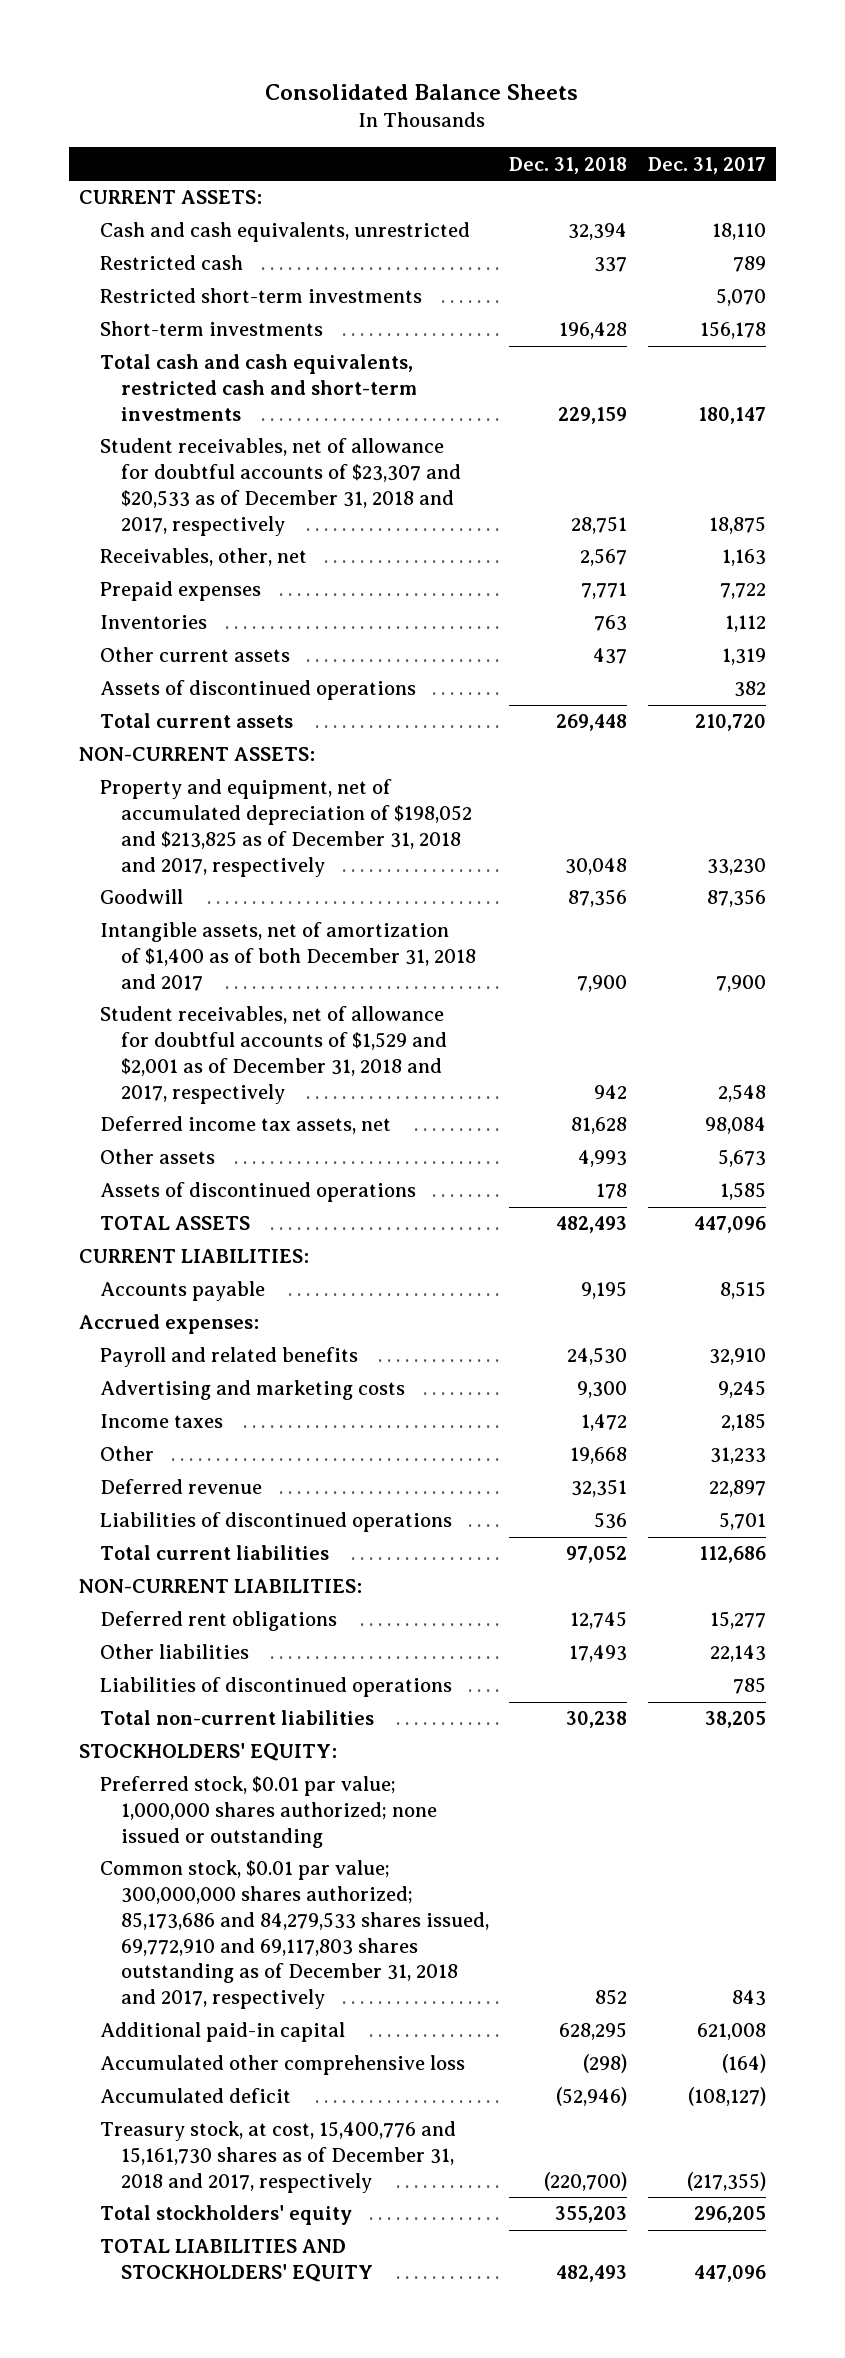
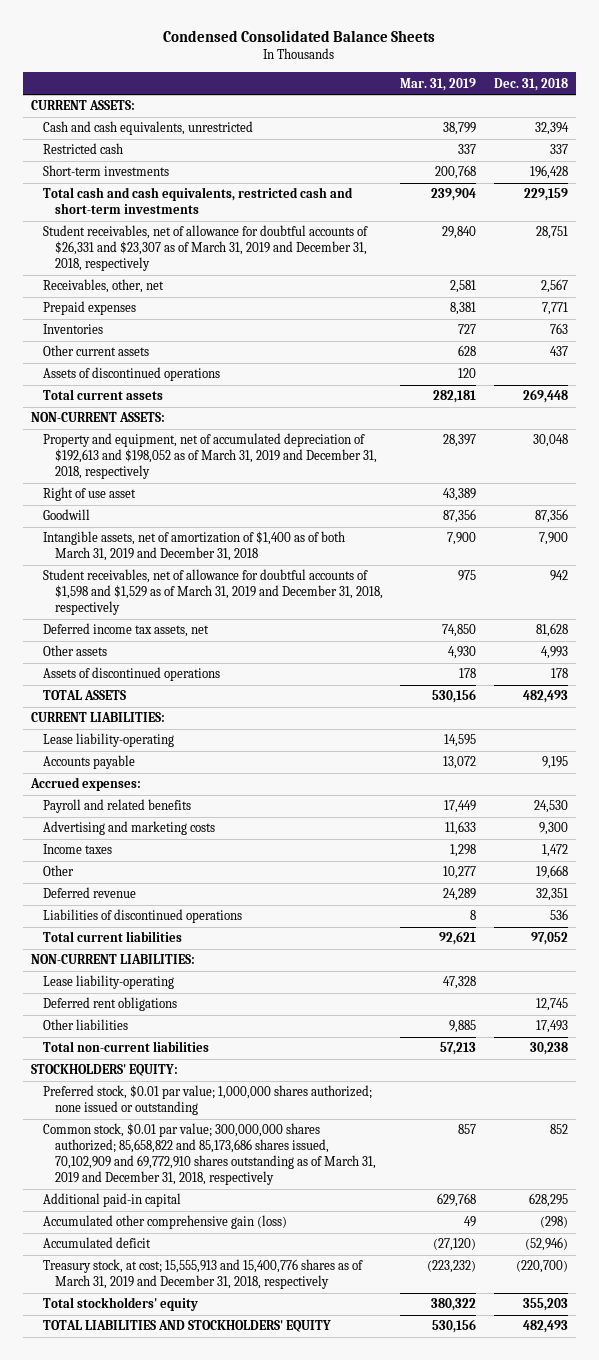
[265,84,579,101] Consolidated Balance Sheets -> [163,30,436,43] Condensed Consolidated Balance Sheets
[647,156,766,174] Dec. 31, 2017 -> none
none -> [400,77,477,91] Mar. 31, 2019
[100,288,423,304] Restricted short-term investments -> none
[100,438,461,536] Student receivables, net of allowance for doubtful accounts of $23,307 and $20,533 as of December 31, 2018 and 2017, respectively -> [43,225,369,272] Student receivables, net of allowance for doubtful accounts of $26,331 and $23,307 as of March 31, 2019 and December 31, 2018, respectively
[100,779,472,877] Property and equipment, net of accumulated depreciation of $198,052 and $213,825 as of December 31, 2018 and 2017, respectively -> [43,433,378,480] Property and equipment, net of accumulated depreciation of $192,613 and $198,052 as of March 31, 2019 and December 31, 2018, respectively
none -> [43,487,137,502] Right of use asset
[100,922,476,991] Intangible assets, net of amortization of $1,400 as of both December 31, 2018 and 2017 -> [43,531,346,562] Intangible assets, net of amortization of $1,400 as of both March 31, 2019 and December 31, 2018
[100,1006,447,1104] Student receivables, net of allowance for doubtful accounts of $1,529 and $2,001 as of December 31, 2018 and 2017, respectively -> [43,569,384,616] Student receivables, net of allowance for doubtful accounts of $1,598 and $1,529 as of March 31, 2019 and December 31, 2018, respectively
none -> [43,733,175,748] Lease liability-operating
none -> [43,975,175,990] Lease liability-operating
[100,1677,453,1698] Liabilities of discontinued operations -> none
[100,1860,489,2010] Common stock, $0.01 par value; 300,000,000 shares authorized; 85,173,686 and 84,279,533 shares issued, 69,772,910 and 69,117,803 shares outstanding as of December 31, 2018 and 2017, respectively -> [43,1123,377,1186] Common stock, $0.01 par value; 300,000,000 shares authorized; 85,658,822 and 85,173,686 shares issued, 70,102,909 and 69,772,910 shares outstanding as of March 31, 2019 and December 31, 2018, respectively
[100,2055,466,2076] Accumulated other comprehensive loss -> [43,1215,288,1230] Accumulated other comprehensive gain (loss)
[100,2121,457,2193] Treasury stock, at cost, 15,400,776 and 15,161,730 shares as of December 31, 2018 and 2017, respectively -> [43,1259,364,1290] Treasury stock, at cost; 15,555,913 and 15,400,776 shares as of March 31, 2019 and December 31, 2018, respectively

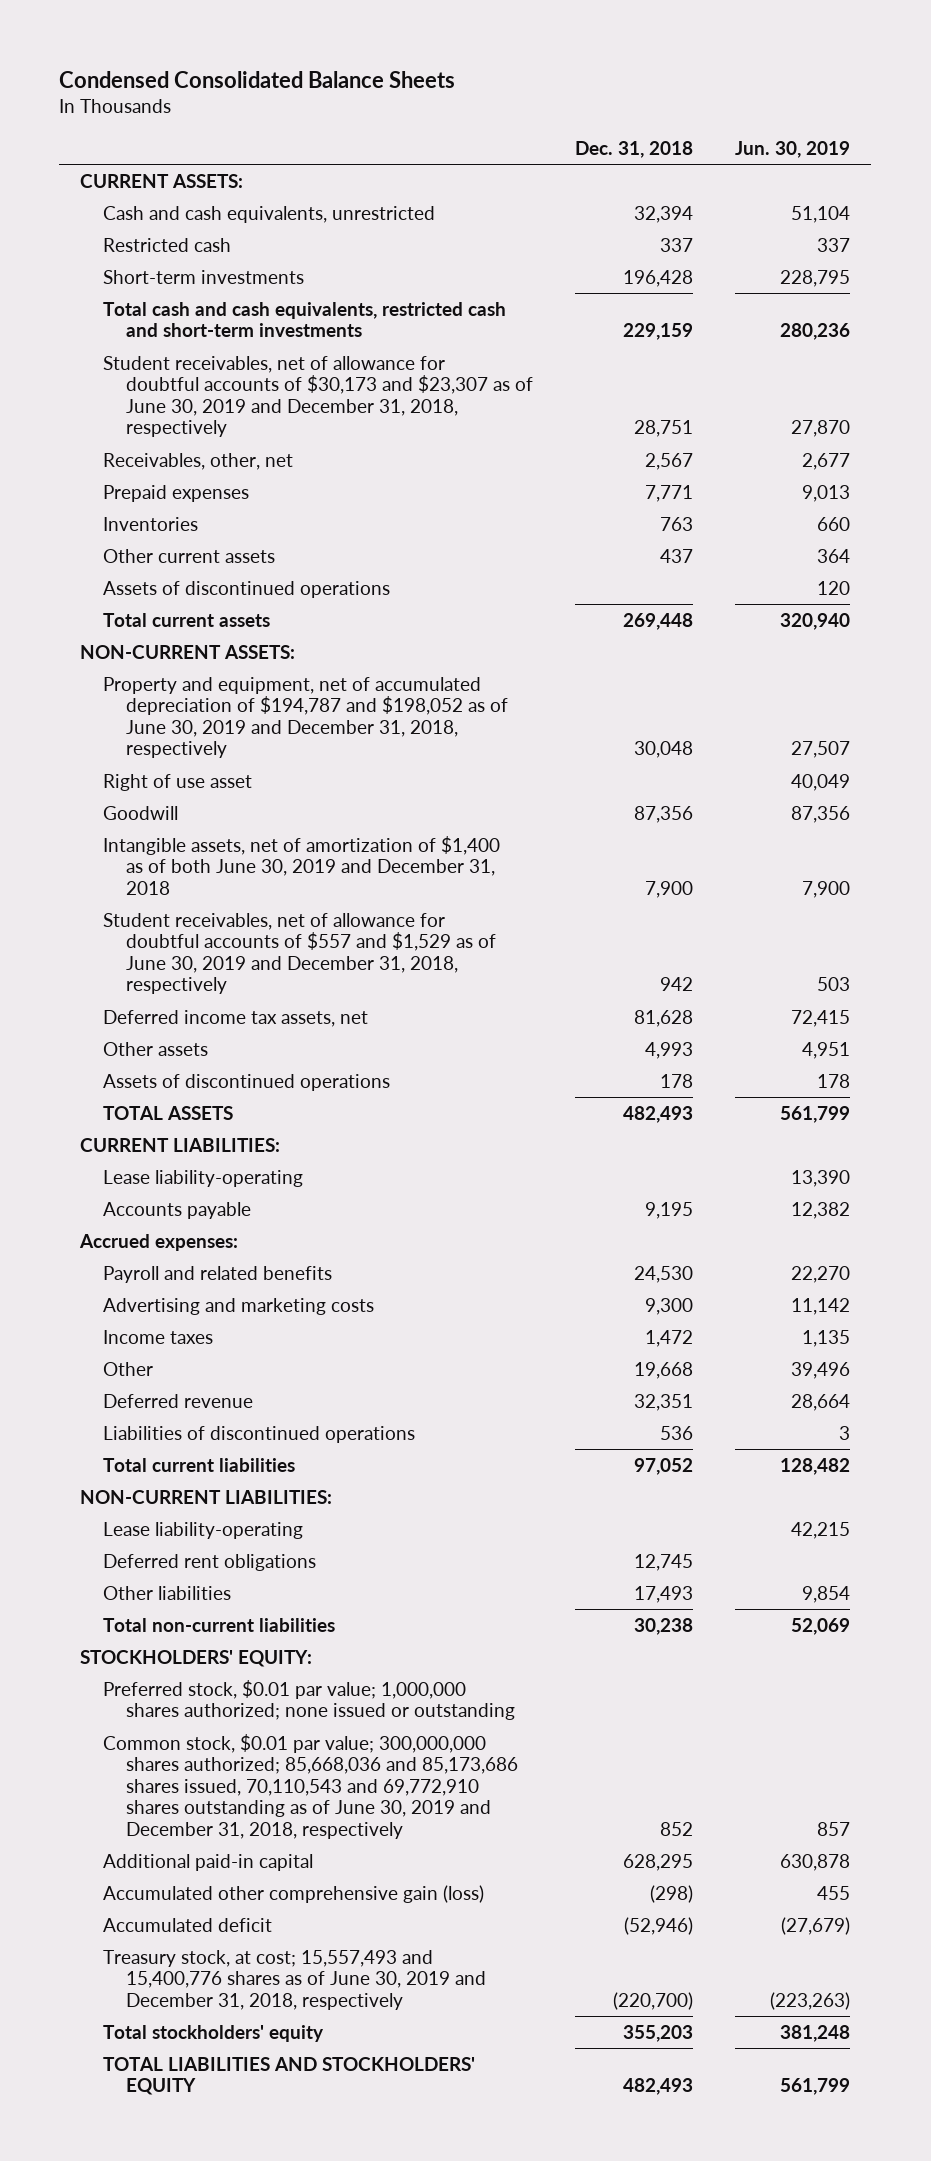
[400,77,477,91] Mar. 31, 2019 -> none
none -> [735,140,851,158] Jun. 30, 2019
[43,225,369,272] Student receivables, net of allowance for doubtful accounts of $26,331 and $23,307 as of March 31, 2019 and December 31, 2018, respectively -> [103,355,534,438] Student receivables, net of allowance for doubtful accounts of $30,173 and $23,307 as of June 30, 2019 and December 31, 2018, respectively
[43,433,378,480] Property and equipment, net of accumulated depreciation of $192,613 and $198,052 as of March 31, 2019 and December 31, 2018, respectively -> [103,676,509,759] Property and equipment, net of accumulated depreciation of $194,787 and $198,052 as of June 30, 2019 and December 31, 2018, respectively
[43,531,346,562] Intangible assets, net of amortization of $1,400 as of both March 31, 2019 and December 31, 2018 -> [103,835,501,895] Intangible assets, net of amortization of $1,400 as of both June 30, 2019 and December 31, 2018
[43,569,384,616] Student receivables, net of allowance for doubtful accounts of $1,598 and $1,529 as of March 31, 2019 and December 31, 2018, respectively -> [103,912,497,995] Student receivables, net of allowance for doubtful accounts of $557 and $1,529 as of June 30, 2019 and December 31, 2018, respectively
[43,1123,377,1186] Common stock, $0.01 par value; 300,000,000 shares authorized; 85,658,822 and 85,173,686 shares issued, 70,102,909 and 69,772,910 shares outstanding as of March 31, 2019 and December 31, 2018, respectively -> [103,1733,519,1839] Common stock, $0.01 par value; 300,000,000 shares authorized; 85,668,036 and 85,173,686 shares issued, 70,110,543 and 69,772,910 shares outstanding as of June 30, 2019 and December 31, 2018, respectively
[43,1259,364,1290] Treasury stock, at cost; 15,555,913 and 15,400,776 shares as of March 31, 2019 and December 31, 2018, respectively -> [103,1949,487,2010] Treasury stock, at cost; 15,557,493 and 15,400,776 shares as of June 30, 2019 and December 31, 2018, respectively

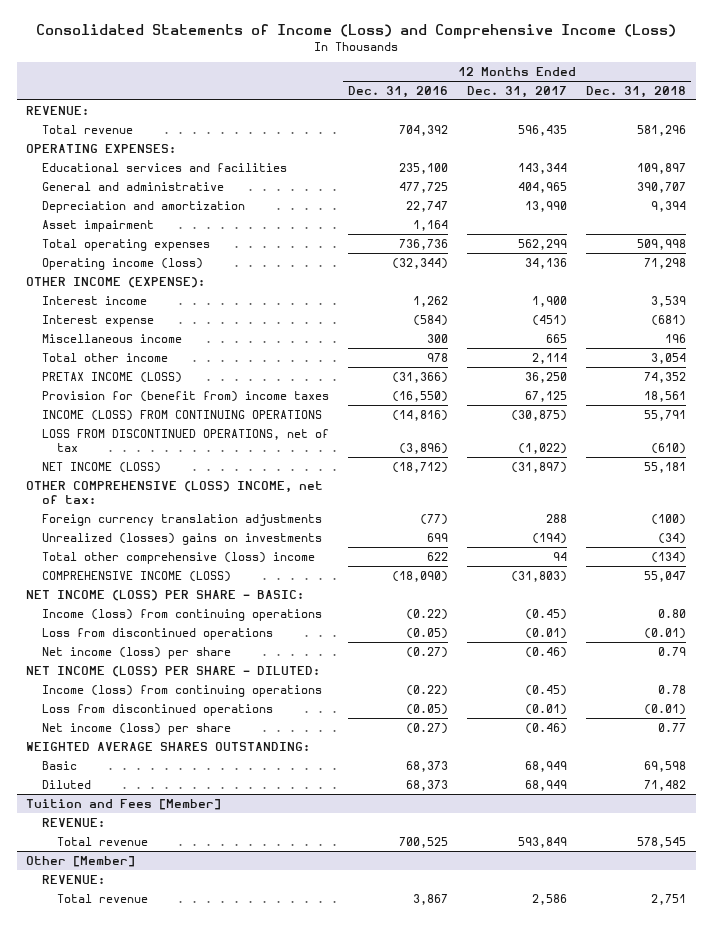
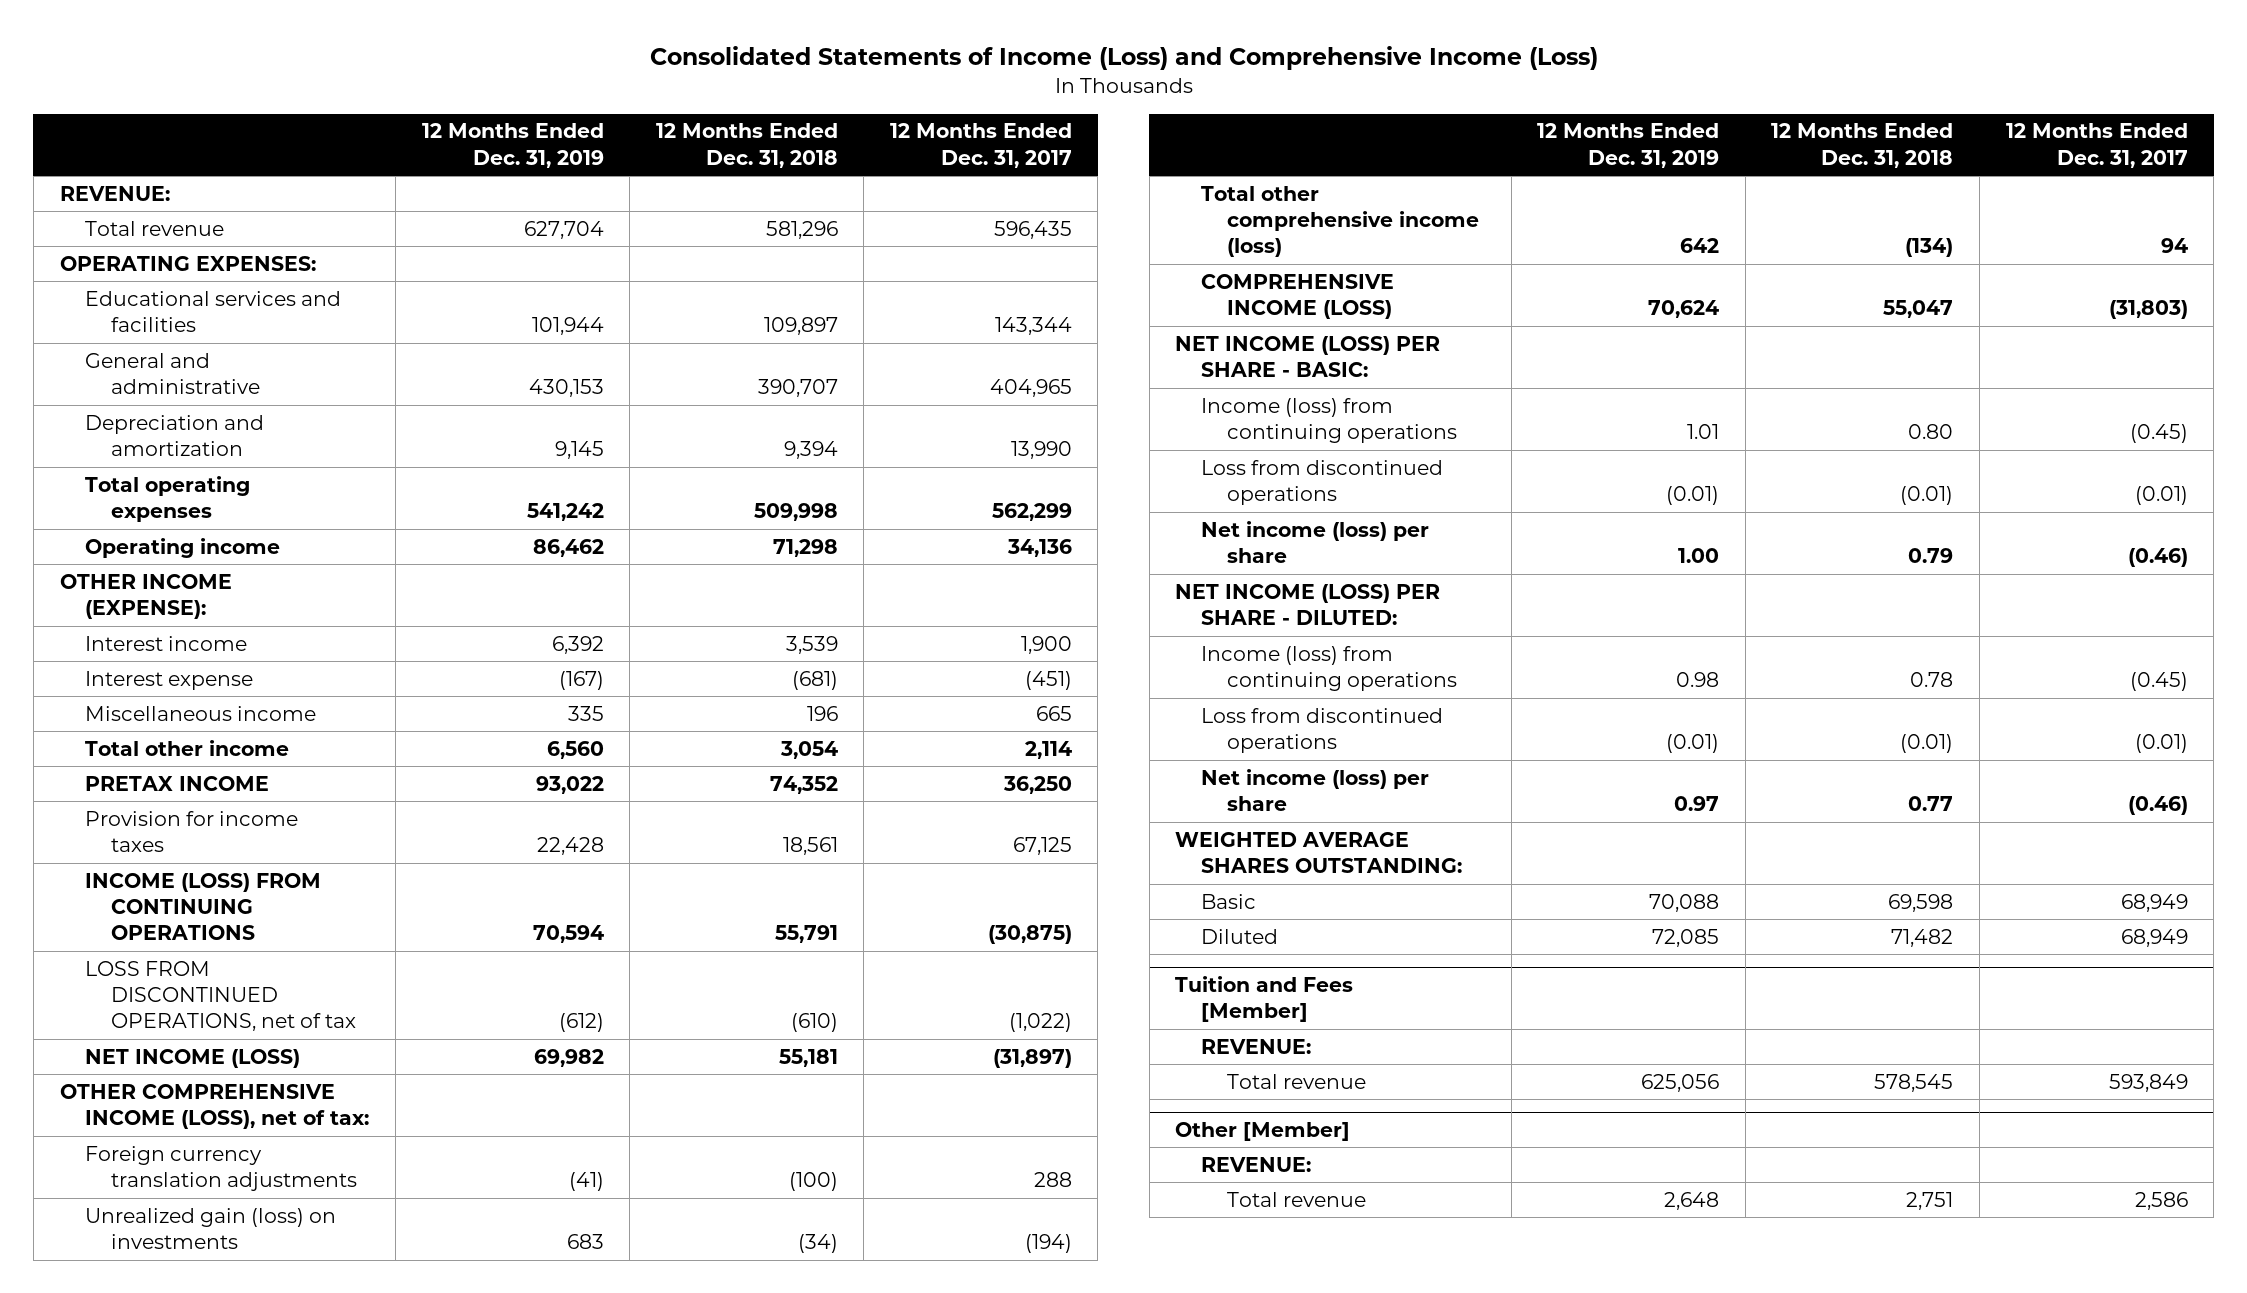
[347,85,448,98] Dec. 31, 2016 -> none
none -> [421,123,604,168] 12 Months Ended Dec. 31, 2019
[41,219,154,232] Asset impairment -> none
[41,257,203,270] Operating income (loss) -> [85,537,281,558] Operating income
[41,371,182,383] PRETAX INCOME (LOSS) -> [85,775,270,791] PRETAX INCOME
[41,390,329,402] Provision for (benefit from) income taxes -> [85,810,299,853] Provision for income taxes
[26,480,324,504] OTHER COMPREHENSIVE (LOSS) INCOME, net of tax: -> [59,1083,370,1130] OTHER COMPREHENSIVE INCOME (LOSS), net of tax:
[41,532,322,545] Unrealized (losses) gains on investments -> [85,1207,337,1250] Unrealized gain (loss) on investments
[41,551,315,564] Total other comprehensive (loss) income -> [1201,185,1480,258] Total other comprehensive income (loss)

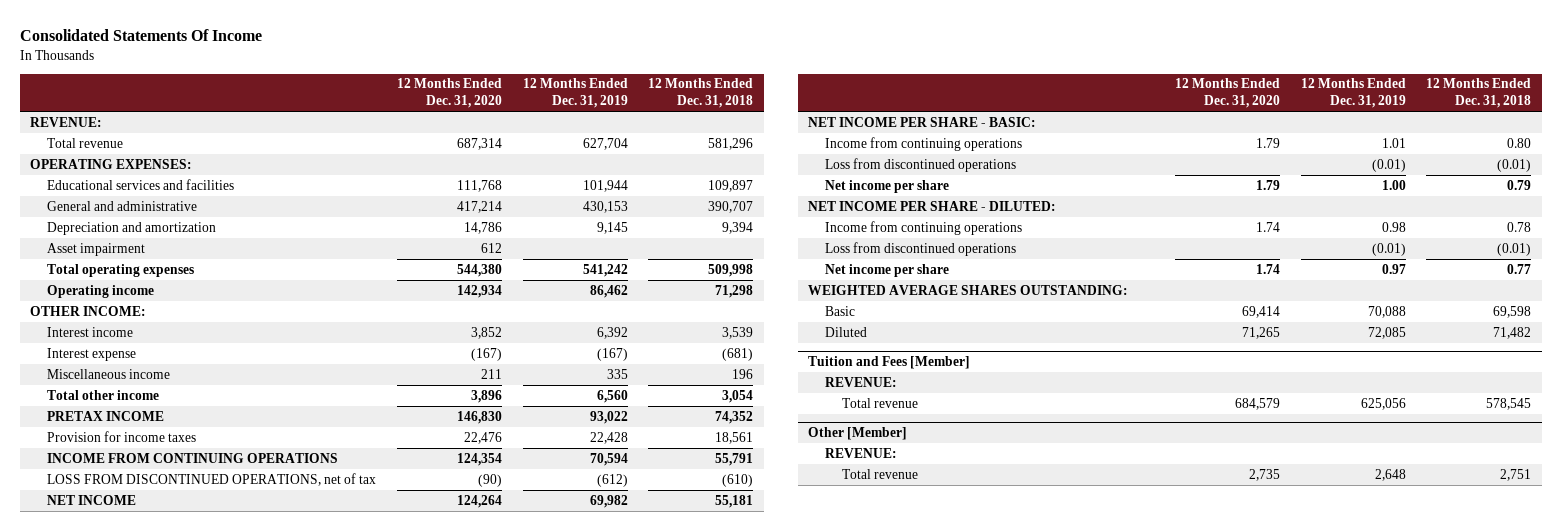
[649,46,1598,71] Consolidated Statements of Income (Loss) and Comprehensive Income (Loss) -> [20,29,263,42] Consolidated Statements Of Income
[889,123,1072,168] 12 Months Ended Dec. 31, 2017 -> none
none -> [397,78,503,109] 12 Months Ended Dec. 31, 2020
none -> [47,242,146,256] Asset impairment
[59,573,232,620] OTHER INCOME (EXPENSE): -> [30,305,147,316] OTHER INCOME:
[85,872,322,941] INCOME (LOSS) FROM CONTINUING OPERATIONS -> [47,452,339,463] INCOME FROM CONTINUING OPERATIONS
[59,1083,370,1130] OTHER COMPREHENSIVE INCOME (LOSS), net of tax: -> none
[85,1145,358,1192] Foreign currency translation adjustments -> none
[85,1207,337,1250] Unrealized gain (loss) on investments -> none
[1201,185,1480,258] Total other comprehensive income (loss) -> none
[1201,273,1395,320] COMPREHENSIVE INCOME (LOSS) -> none
[85,1048,301,1068] NET INCOME (LOSS) -> [47,494,137,505] NET INCOME
[1175,335,1441,378] NET INCOME (LOSS) PER SHARE - BASIC: -> [808,116,1037,127] NET INCOME PER SHARE - BASIC:
[1201,397,1458,444] Income (loss) from continuing operations -> [825,136,1023,151] Income from continuing operations
[1201,520,1430,564] Net income (loss) per share -> [825,179,950,193] Net income per share
[1175,583,1441,626] NET INCOME (LOSS) PER SHARE - DILUTED: -> [808,200,1057,211] NET INCOME PER SHARE - DILUTED:
[1201,645,1458,692] Income (loss) from continuing operations -> [825,220,1023,235] Income from continuing operations
[1201,768,1430,812] Net income (loss) per share -> [825,263,950,277] Net income per share

